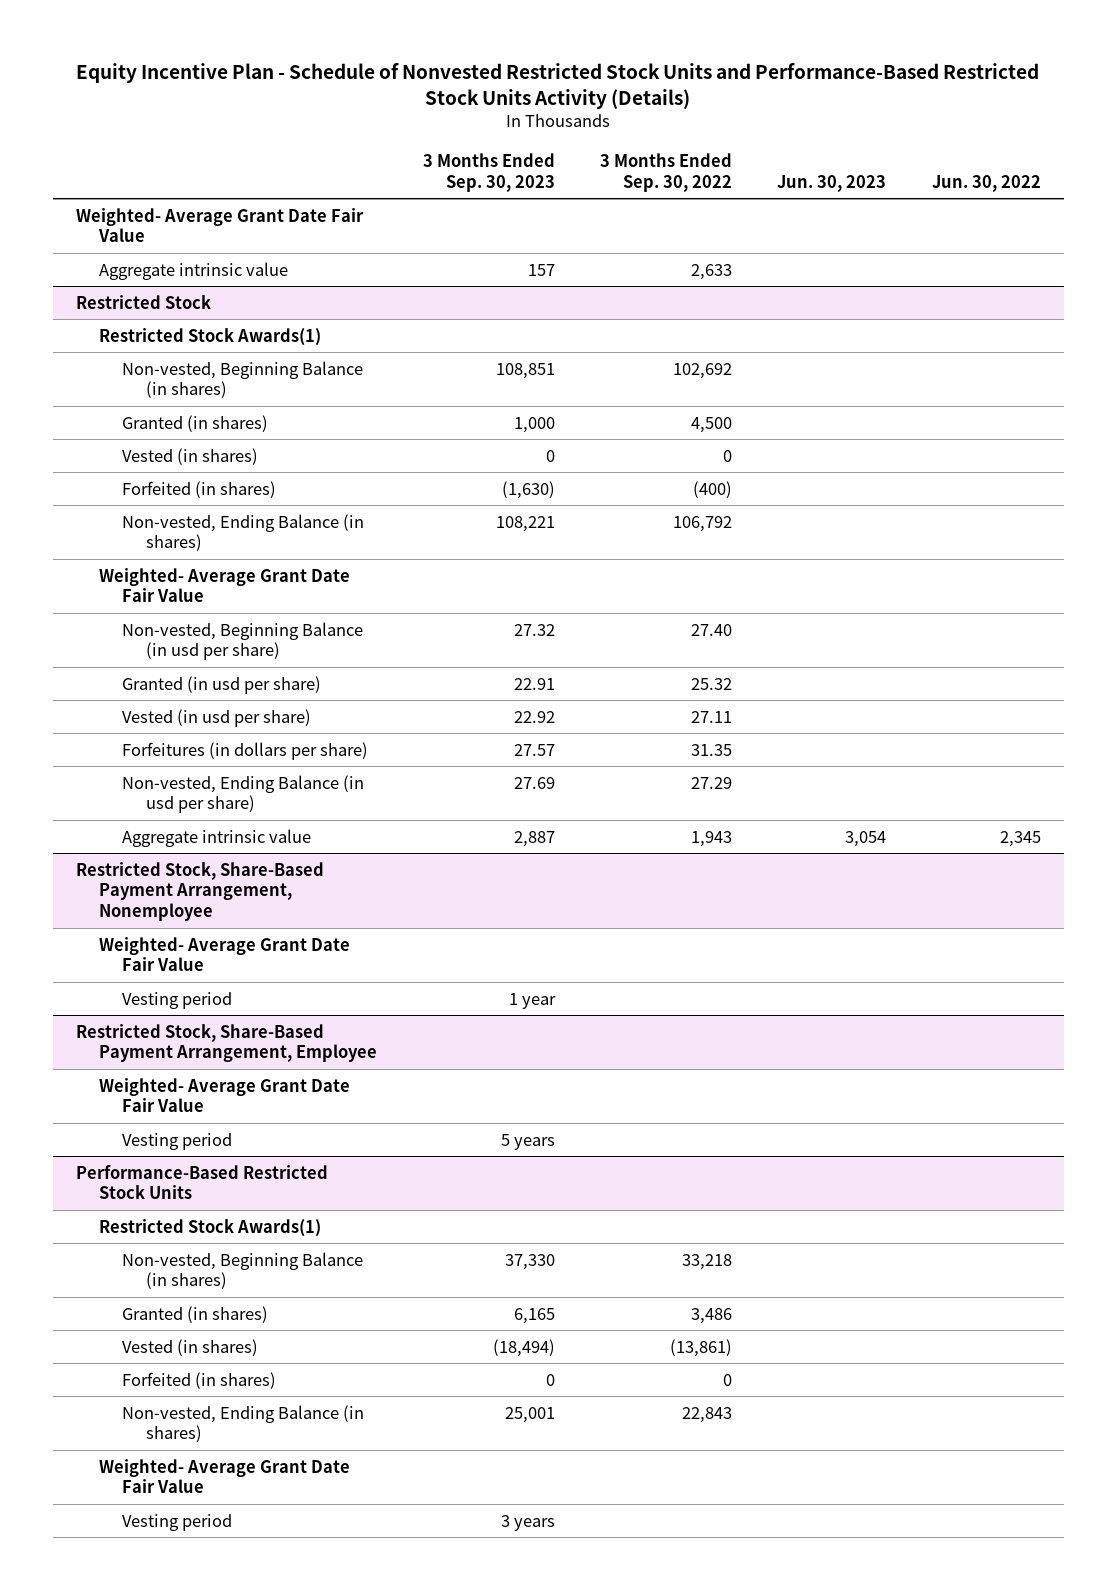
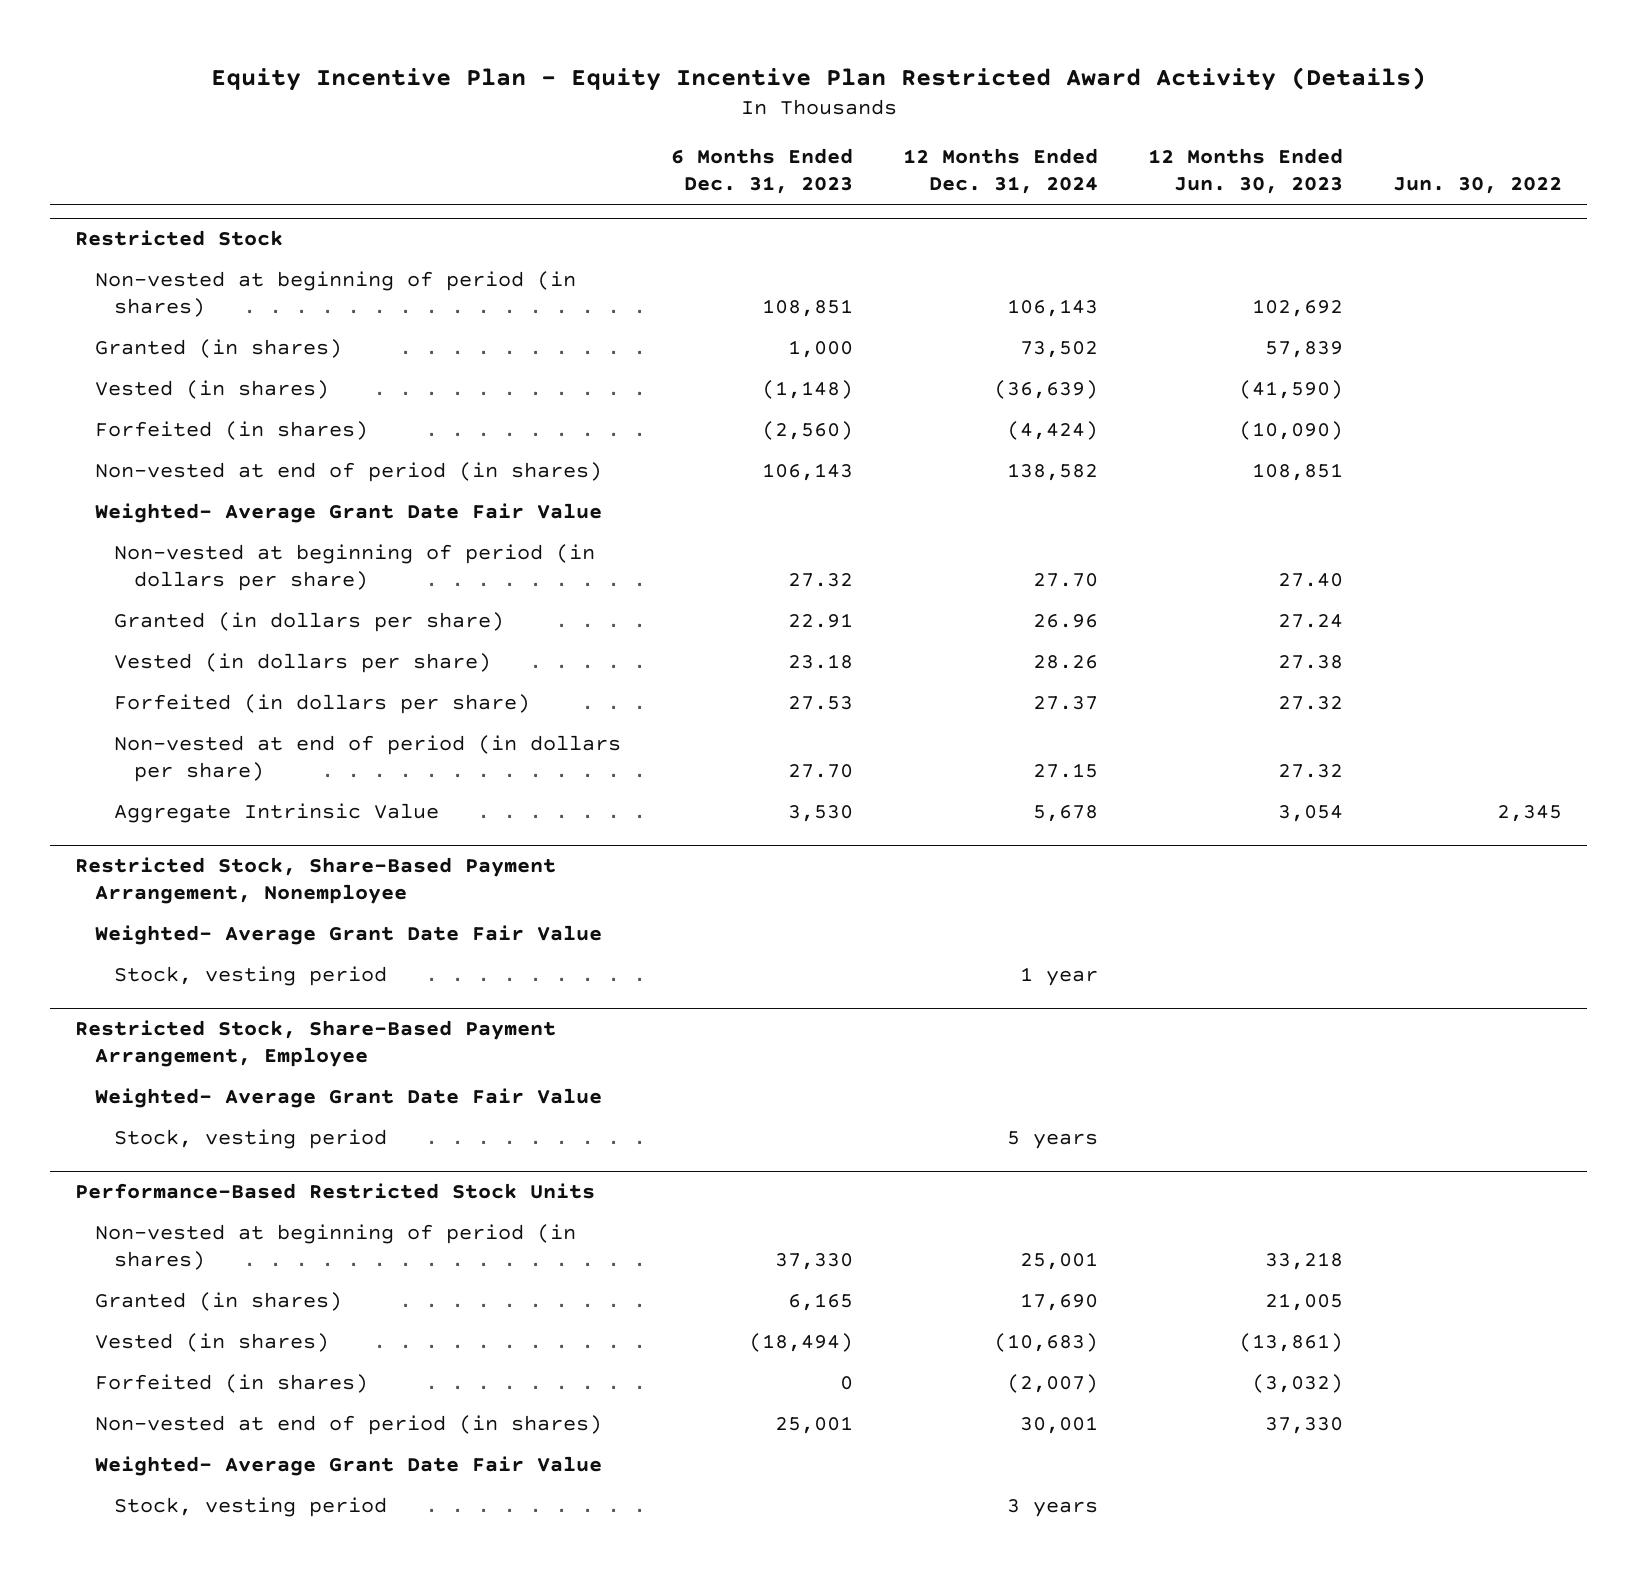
[76,62,1040,109] Equity Incentive Plan - Schedule of Nonvested Restricted Stock Units and Performance-Based Restricted Stock Units Activity (Details) -> [210,66,1426,91] Equity Incentive Plan - Equity Incentive Plan Restricted Award Activity (Details)
[422,152,555,192] 3 Months Ended Sep. 30, 2023 -> none
[599,152,732,192] 3 Months Ended Sep. 30, 2022 -> none
[777,174,887,192] Jun. 30, 2023 -> none
none -> [671,148,854,195] 6 Months Ended Dec. 31, 2023
none -> [903,148,1099,195] 12 Months Ended Dec. 31, 2024
none -> [1148,148,1344,195] 12 Months Ended Jun. 30, 2023
[75,207,364,243] Weighted- Average Grant Date Fair Value -> none
[99,261,289,280] Aggregate intrinsic value -> none
[99,327,322,346] Restricted Stock Awards(1) -> none
[122,360,364,399] Non-vested, Beginning Balance (in shares) -> [94,270,576,317] Non-vested at beginning of period (in shares)
[122,513,365,552] Non-vested, Ending Balance (in shares) -> [94,461,602,482] Non-vested at end of period (in shares)
[122,621,364,661] Non-vested, Beginning Balance (in usd per share) -> [114,543,596,591] Non-vested at beginning of period (in dollars per share)
[122,675,322,694] Granted (in usd per share) -> [114,611,505,632] Granted (in dollars per share)
[122,708,312,727] Vested (in usd per share) -> [114,652,492,673] Vested (in dollars per share)
[122,741,369,760] Forfeitures (in dollars per share) -> [114,693,531,714] Forfeited (in dollars per share)
[122,774,365,814] Non-vested, Ending Balance (in usd per share) -> [114,734,622,782] Non-vested at end of period (in dollars per share)
[122,828,312,847] Aggregate intrinsic value -> [114,802,440,823] Aggregate Intrinsic Value
[122,991,233,1009] Vesting period -> [114,965,388,986] Stock, vesting period
[122,1132,233,1150] Vesting period -> [114,1128,388,1149] Stock, vesting period
[99,1218,322,1237] Restricted Stock Awards(1) -> none
[122,1251,364,1290] Non-vested, Beginning Balance (in shares) -> [94,1223,576,1270] Non-vested at beginning of period (in shares)
[122,1404,365,1443] Non-vested, Ending Balance (in shares) -> [94,1414,602,1435] Non-vested at end of period (in shares)
[122,1513,233,1531] Vesting period -> [114,1496,388,1517] Stock, vesting period

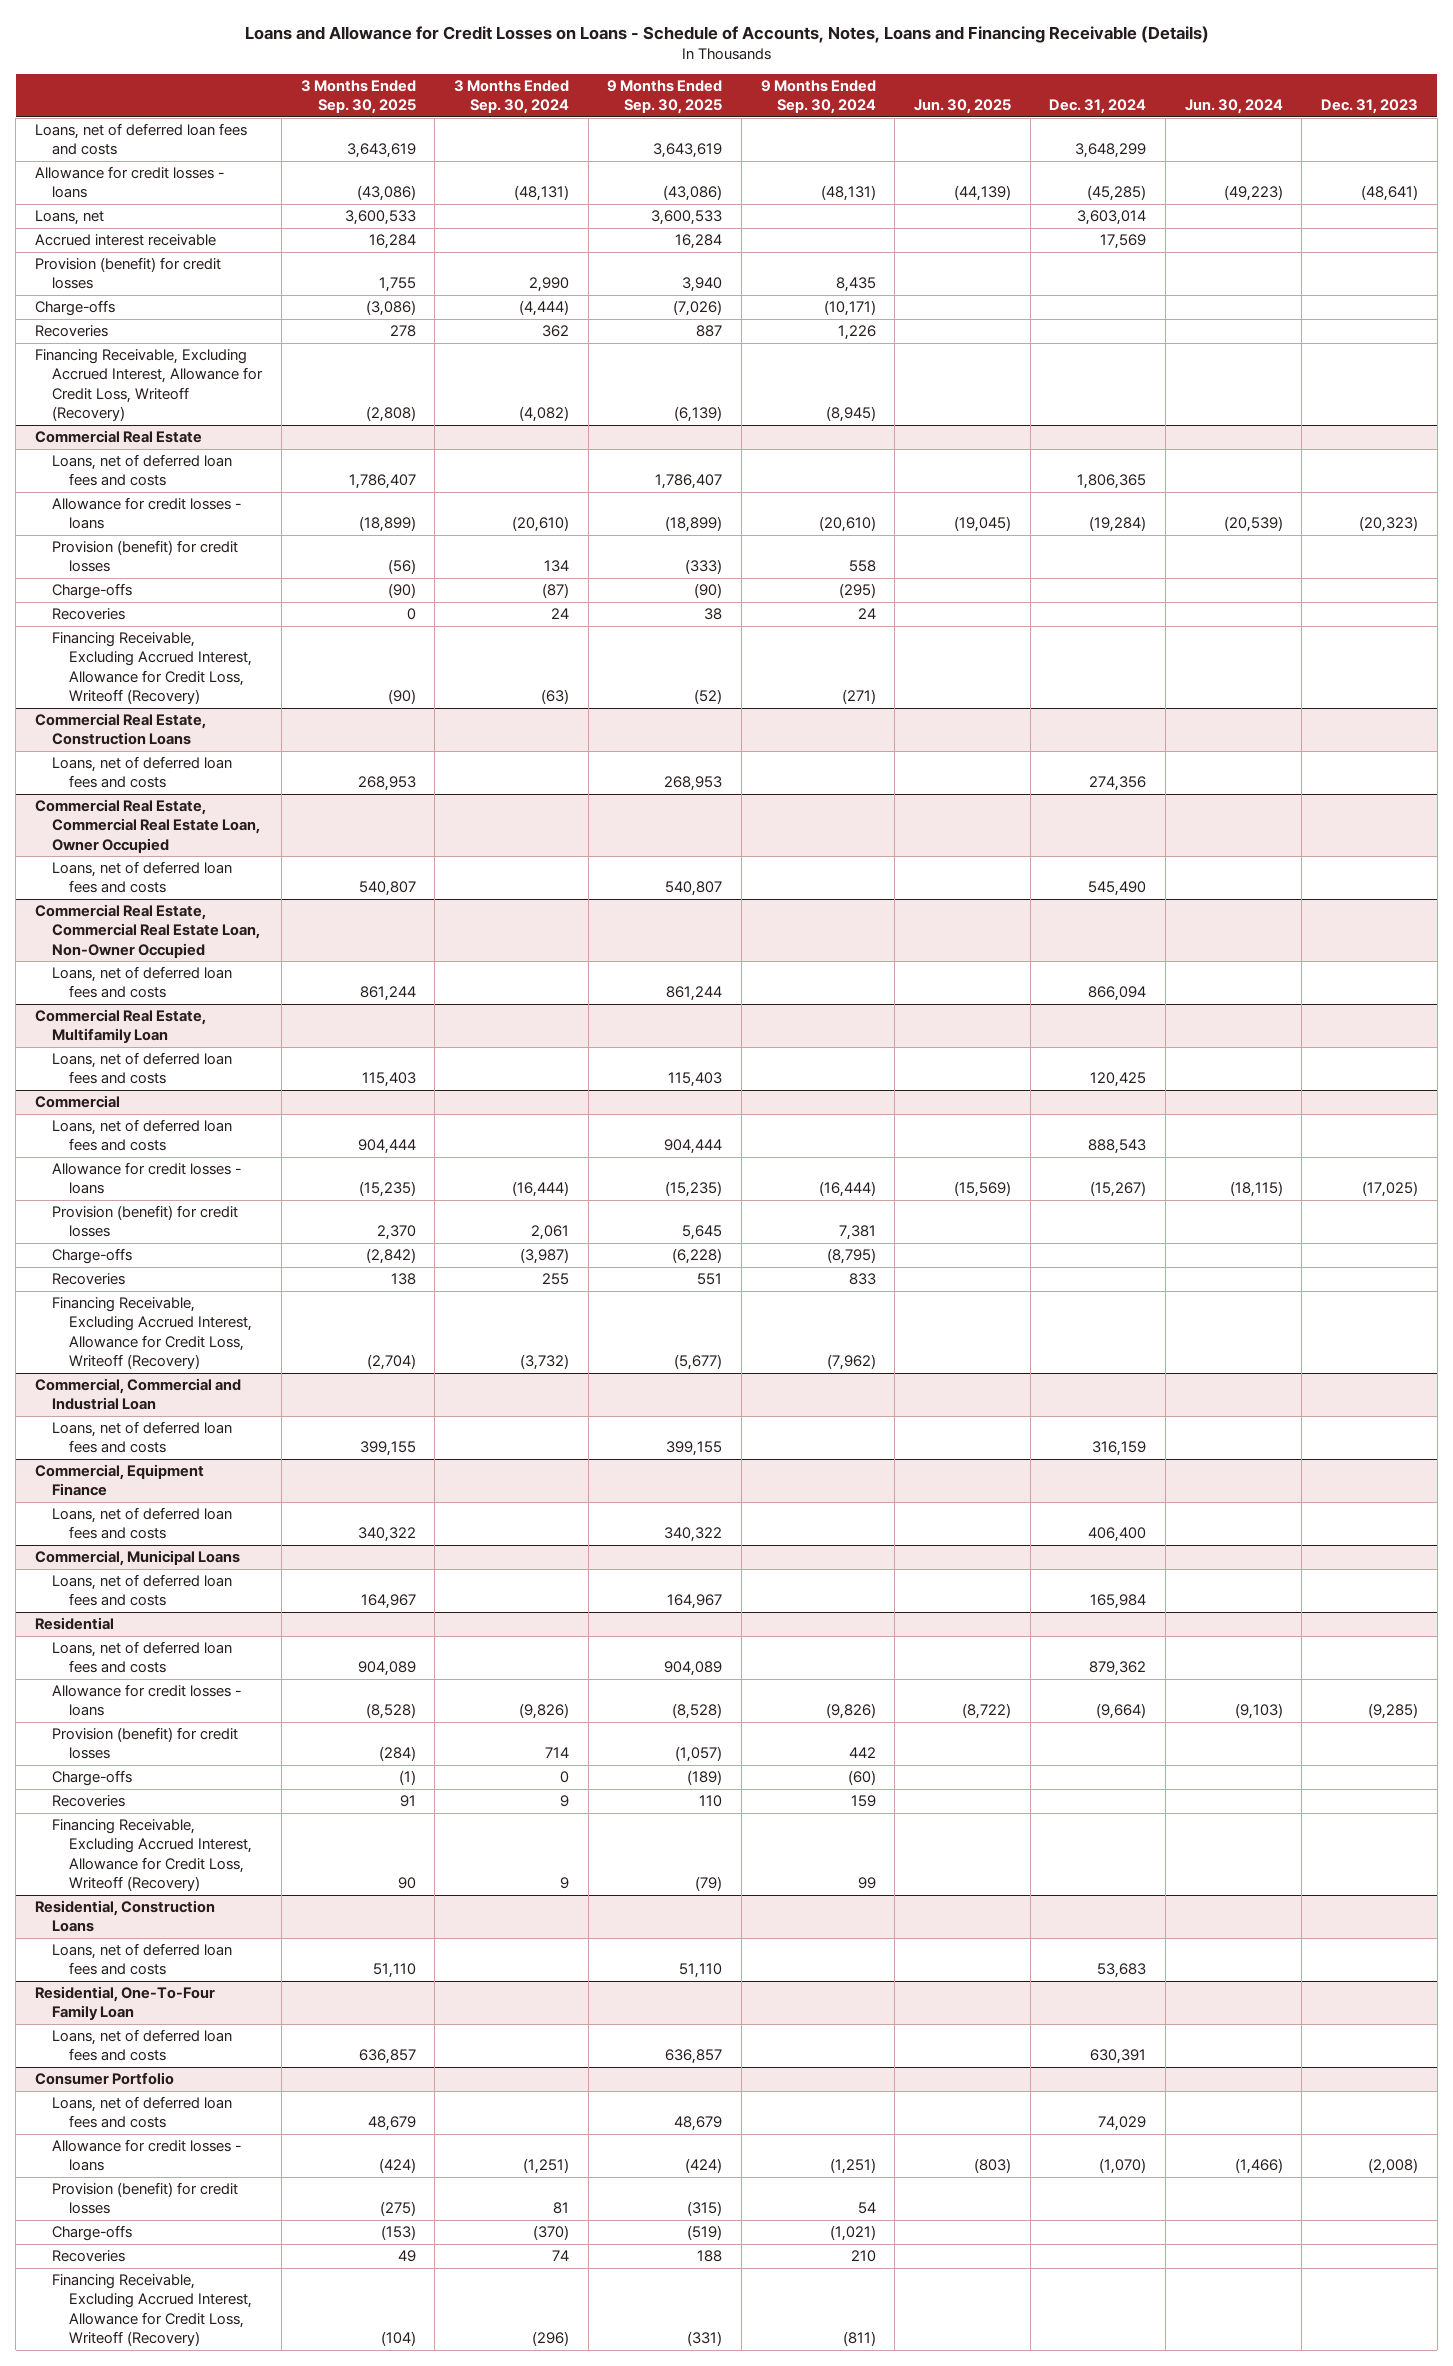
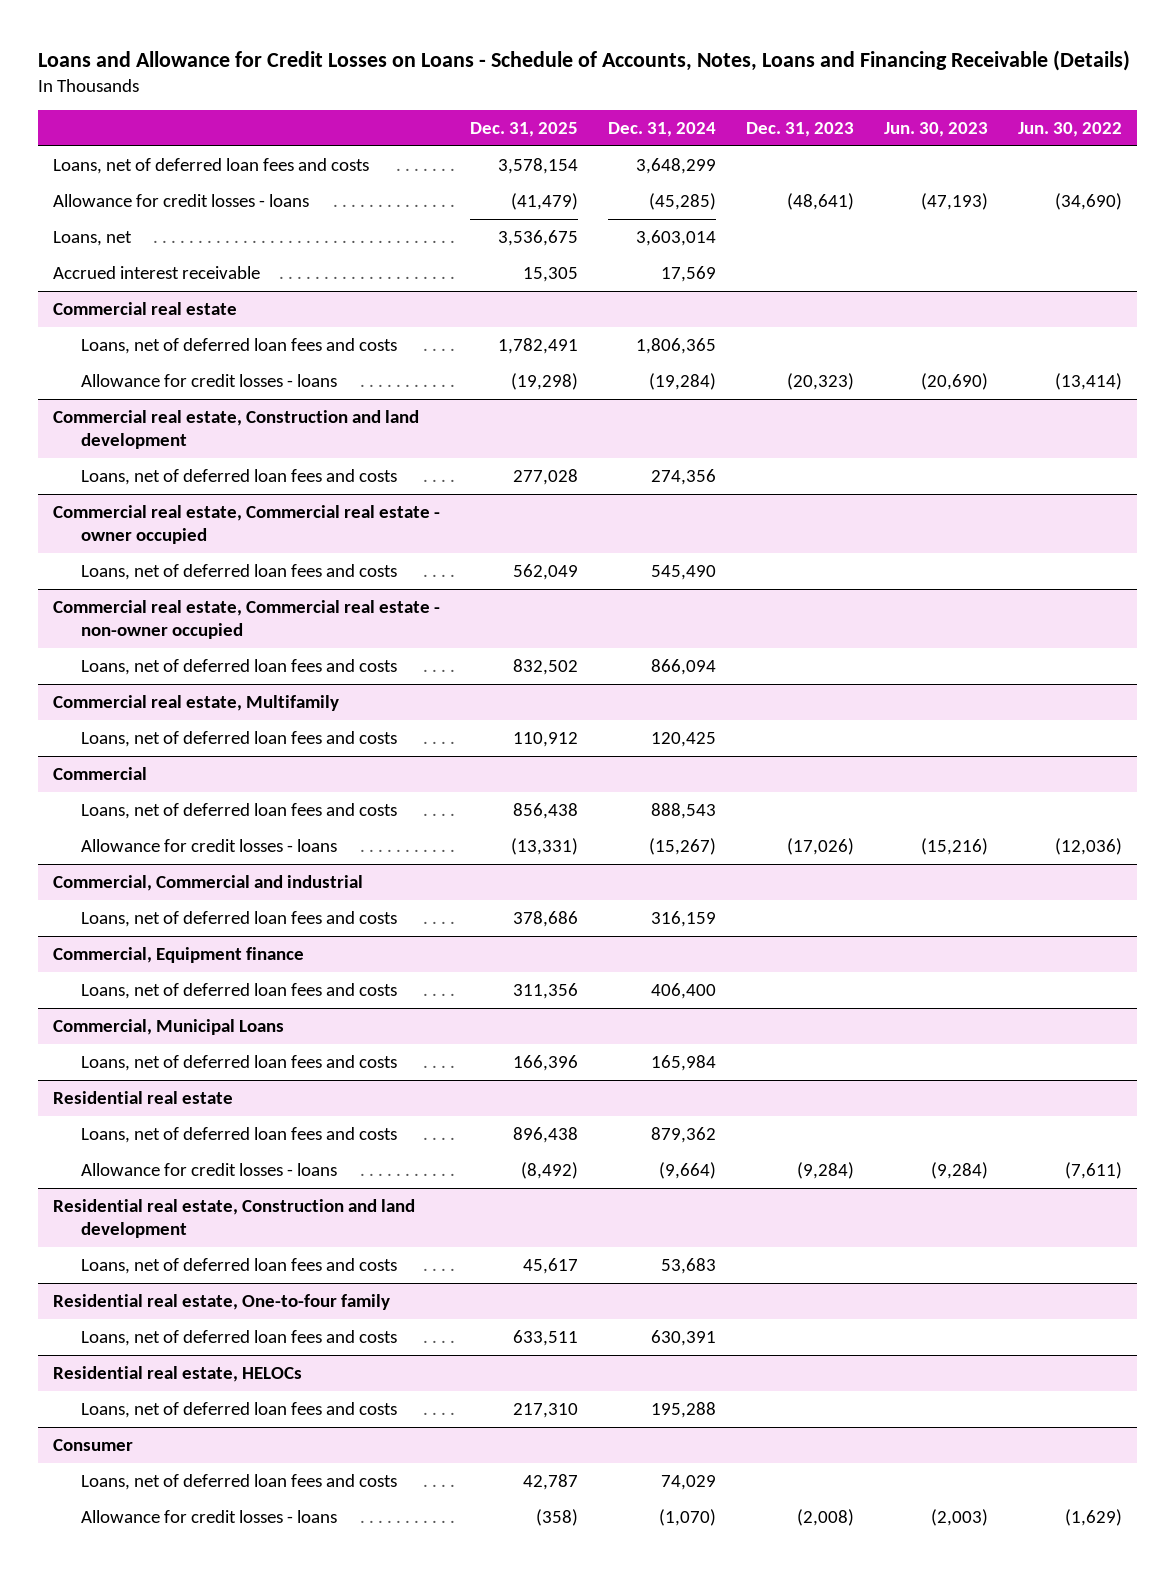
[300,80,416,115] 3 Months Ended Sep. 30, 2025 -> none
[453,80,569,115] 3 Months Ended Sep. 30, 2024 -> none
[607,80,723,115] 9 Months Ended Sep. 30, 2025 -> none
[760,80,876,115] 9 Months Ended Sep. 30, 2024 -> none
[913,99,1011,115] Jun. 30, 2025 -> none
[1184,99,1283,115] Jun. 30, 2024 -> none
none -> [470,121,579,137] Dec. 31, 2025
none -> [884,121,989,137] Jun. 30, 2023
none -> [1018,121,1123,137] Jun. 30, 2022
[35,257,222,290] Provision (benefit) for credit losses -> none
[35,300,116,317] Charge-offs -> none
[35,325,109,338] Recoveries -> none
[35,349,264,421] Financing Receivable, Excluding Accrued Interest, Allowance for Credit Loss, Writeoff (Recovery) -> none
[35,430,203,444] Commercial Real Estate -> [52,301,237,315] Commercial real estate
[52,540,239,573] Provision (benefit) for credit losses -> none
[52,583,133,600] Charge-offs -> none
[52,608,126,621] Recoveries -> none
[52,632,253,704] Financing Receivable, Excluding Accrued Interest, Allowance for Credit Loss, Writeoff (Recovery) -> none
[35,713,207,746] Commercial Real Estate, Construction Loans -> [52,409,419,450] Commercial real estate, Construction and land development
[35,799,261,853] Commercial Real Estate, Commercial Real Estate Loan, Owner Occupied -> [52,504,440,545] Commercial real estate, Commercial real estate - owner occupied
[35,904,261,958] Commercial Real Estate, Commercial Real Estate Loan, Non-Owner Occupied -> [52,599,440,640] Commercial real estate, Commercial real estate - non-owner occupied
[35,1009,207,1044] Commercial Real Estate, Multifamily Loan -> [52,694,339,711] Commercial real estate, Multifamily
[52,1205,239,1238] Provision (benefit) for credit losses -> none
[52,1248,133,1265] Charge-offs -> none
[52,1273,126,1286] Recoveries -> none
[52,1297,253,1369] Financing Receivable, Excluding Accrued Interest, Allowance for Credit Loss, Writeoff (Recovery) -> none
[1361,1181,1418,1198] (17,025) -> [787,837,855,855] (17,026)
[35,1378,242,1411] Commercial, Commercial and Industrial Loan -> [52,874,363,891] Commercial, Commercial and industrial
[35,1464,205,1497] Commercial, Equipment Finance -> [52,946,304,963] Commercial, Equipment finance
[35,1617,115,1631] Residential -> [52,1090,233,1104] Residential real estate
[52,1727,239,1760] Provision (benefit) for credit losses -> none
[52,1770,133,1787] Charge-offs -> none
[52,1795,126,1808] Recoveries -> none
[52,1819,253,1891] Financing Receivable, Excluding Accrued Interest, Allowance for Credit Loss, Writeoff (Recovery) -> none
[1367,1703,1418,1720] (9,285) -> [797,1161,855,1179] (9,284)
[35,1900,216,1933] Residential, Construction Loans -> [52,1198,415,1239] Residential real estate, Construction and land development
[35,1986,216,2021] Residential, One-To-Four Family Loan -> [52,1293,390,1310] Residential real estate, One-to-four family
none -> [52,1365,302,1382] Residential real estate, HELOCs
none -> [81,1401,398,1418] Loans, net of deferred loan fees and costs
[35,2072,175,2086] Consumer Portfolio -> [52,1438,133,1451] Consumer
[52,2182,239,2215] Provision (benefit) for credit losses -> none
[52,2225,133,2242] Charge-offs -> none
[52,2250,126,2263] Recoveries -> none
[52,2274,253,2346] Financing Receivable, Excluding Accrued Interest, Allowance for Credit Loss, Writeoff (Recovery) -> none

